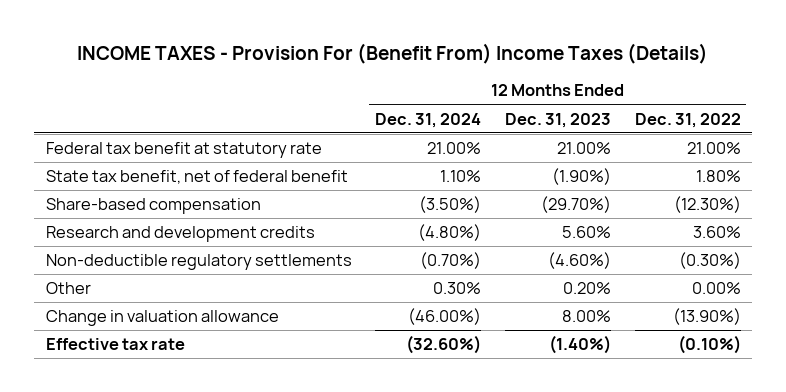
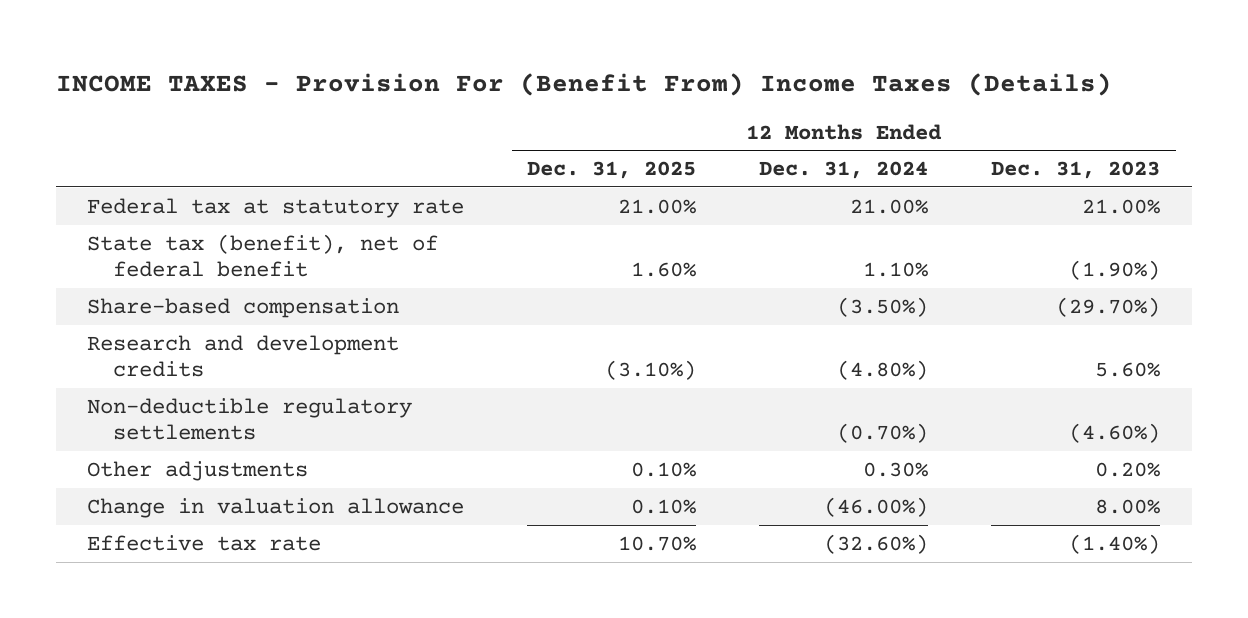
[634,112,741,128] Dec. 31, 2022 -> none
none -> [527,161,697,180] Dec. 31, 2025
[45,142,322,159] Federal tax benefit at statutory rate -> [87,197,465,218] Federal tax at statutory rate
[45,170,348,185] State tax benefit, net of federal benefit -> [87,233,439,278] State tax (benefit), net of federal benefit
[45,282,91,295] Other -> [87,460,309,481] Other adjustments

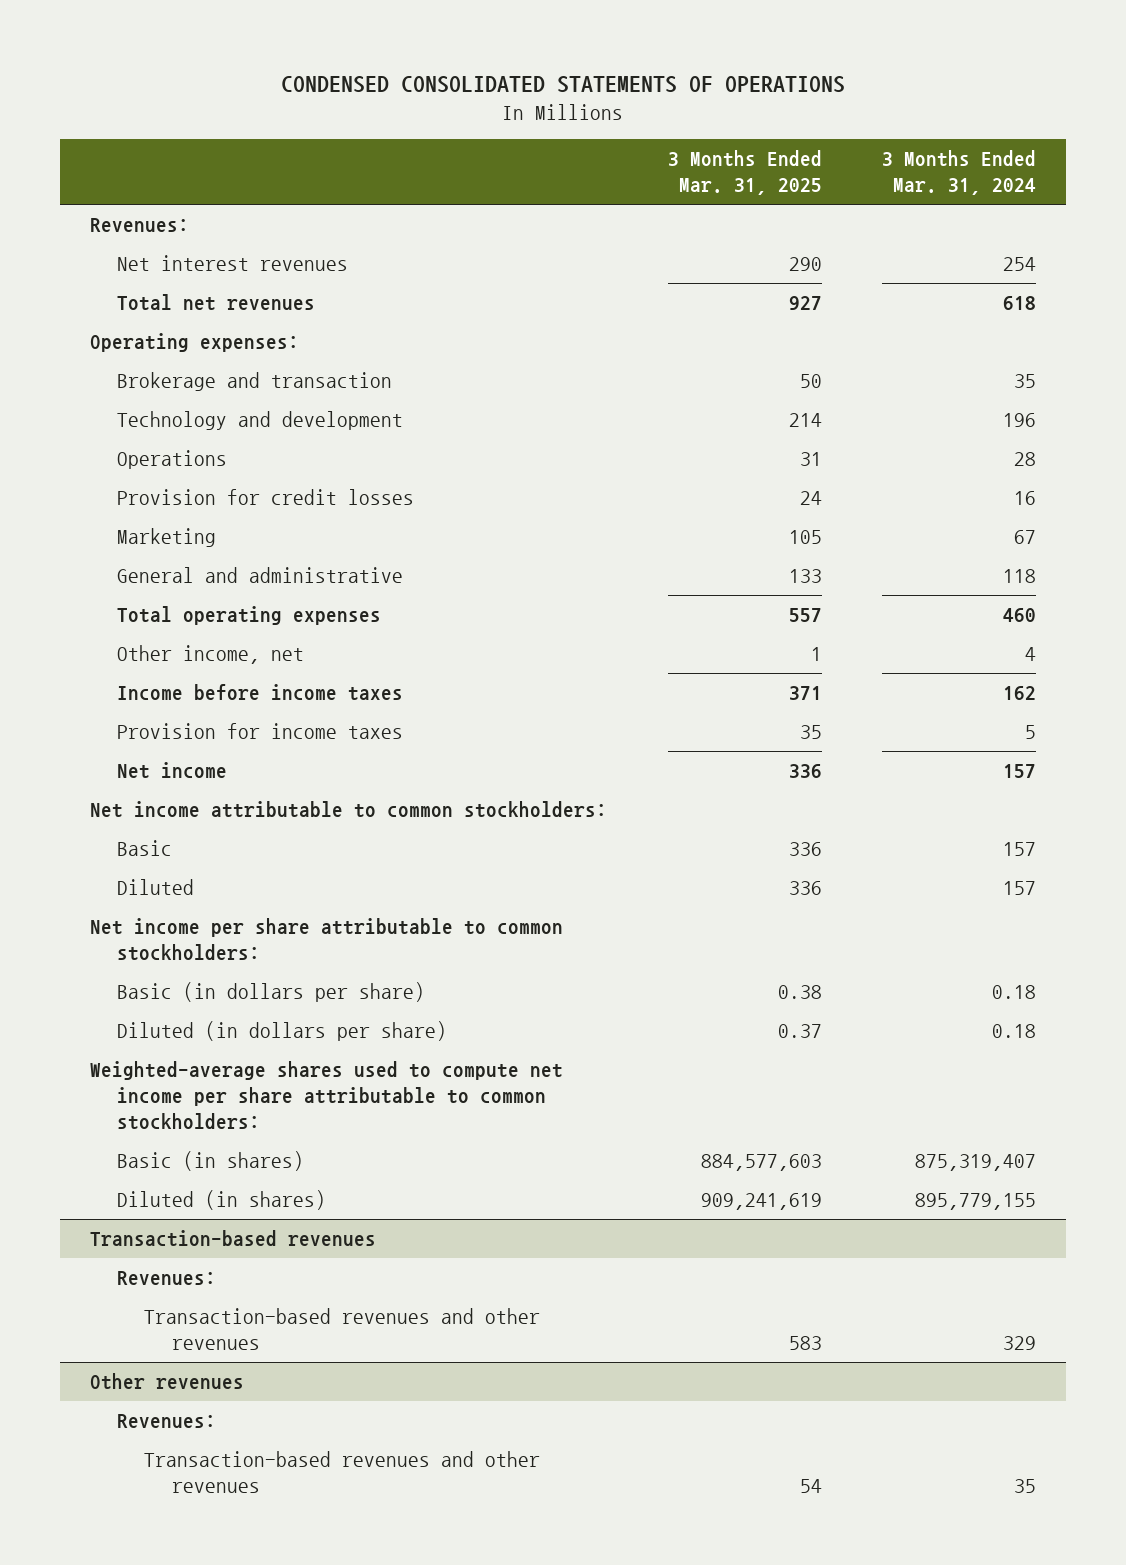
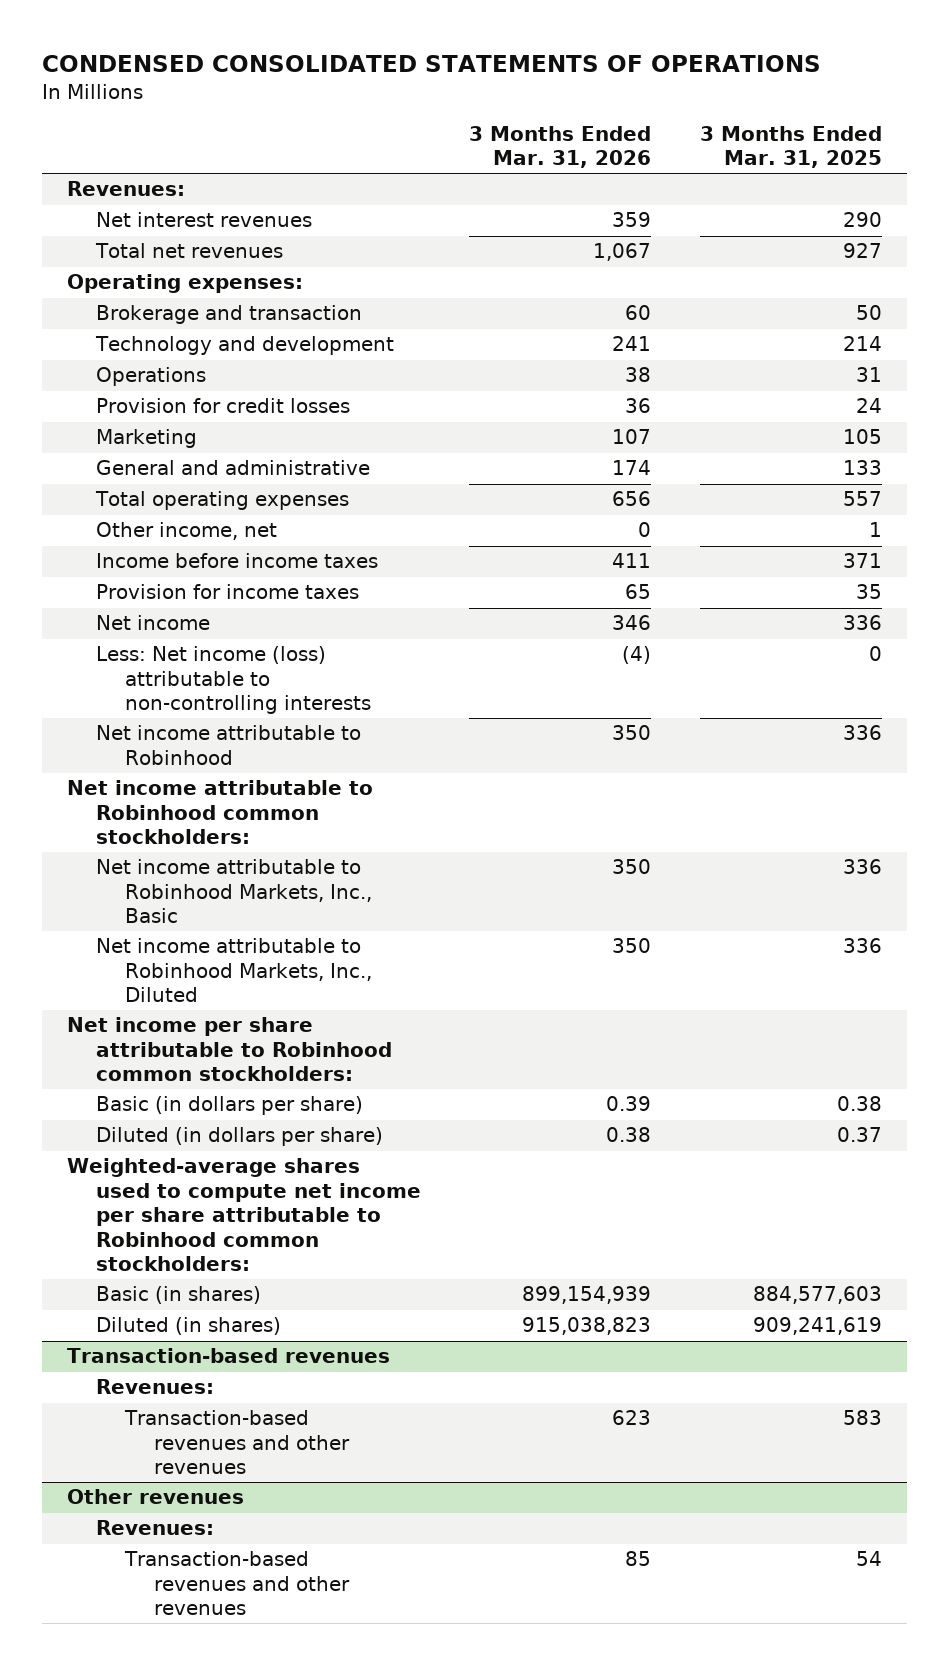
[882,150,1037,195] 3 Months Ended Mar. 31, 2024 -> none
none -> [469,125,652,169] 3 Months Ended Mar. 31, 2026
none -> [95,646,371,715] Less: Net income (loss) attributable to non-controlling interests
none -> [95,725,361,765] Net income attributable to Robinhood
[90,801,608,819] Net income attributable to common stockholders: -> [66,780,373,845] Net income attributable to Robinhood common stockholders:
[117,840,173,857] Basic -> [95,859,372,924] Net income attributable to Robinhood Markets, Inc., Basic
[117,879,195,896] Diluted -> [95,938,372,1003] Net income attributable to Robinhood Markets, Inc., Diluted
[90,918,564,961] Net income per share attributable to common stockholders: -> [66,1017,392,1082] Net income per share attributable to Robinhood common stockholders:
[90,1061,564,1130] Weighted-average shares used to compute net income per share attributable to common stockholders: -> [66,1158,421,1271] Weighted-average shares used to compute net income per share attributable to Robinhood common stockholders:

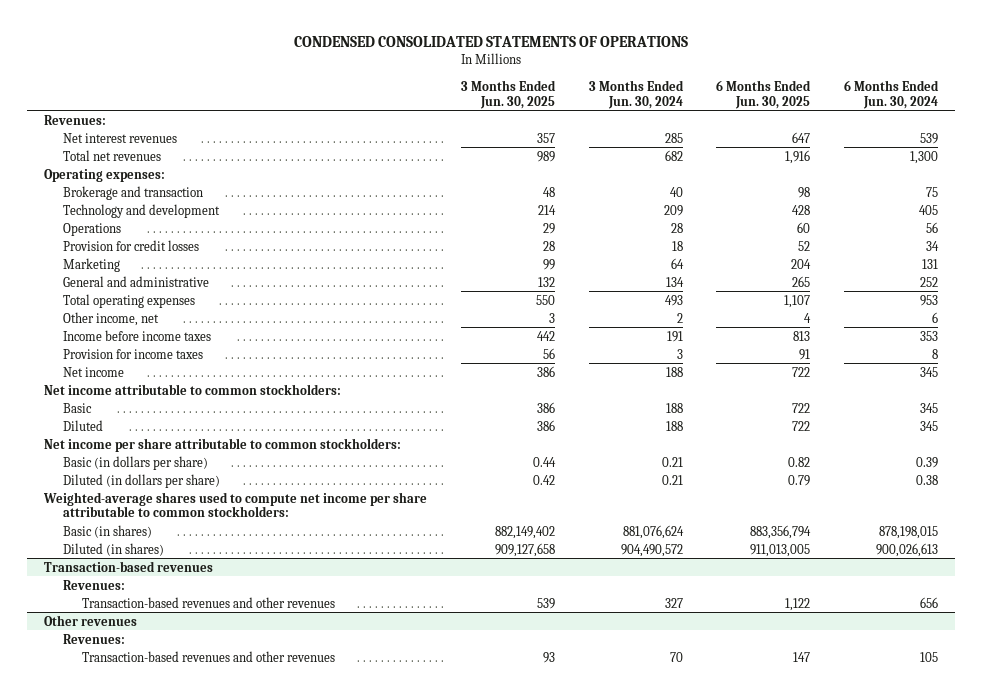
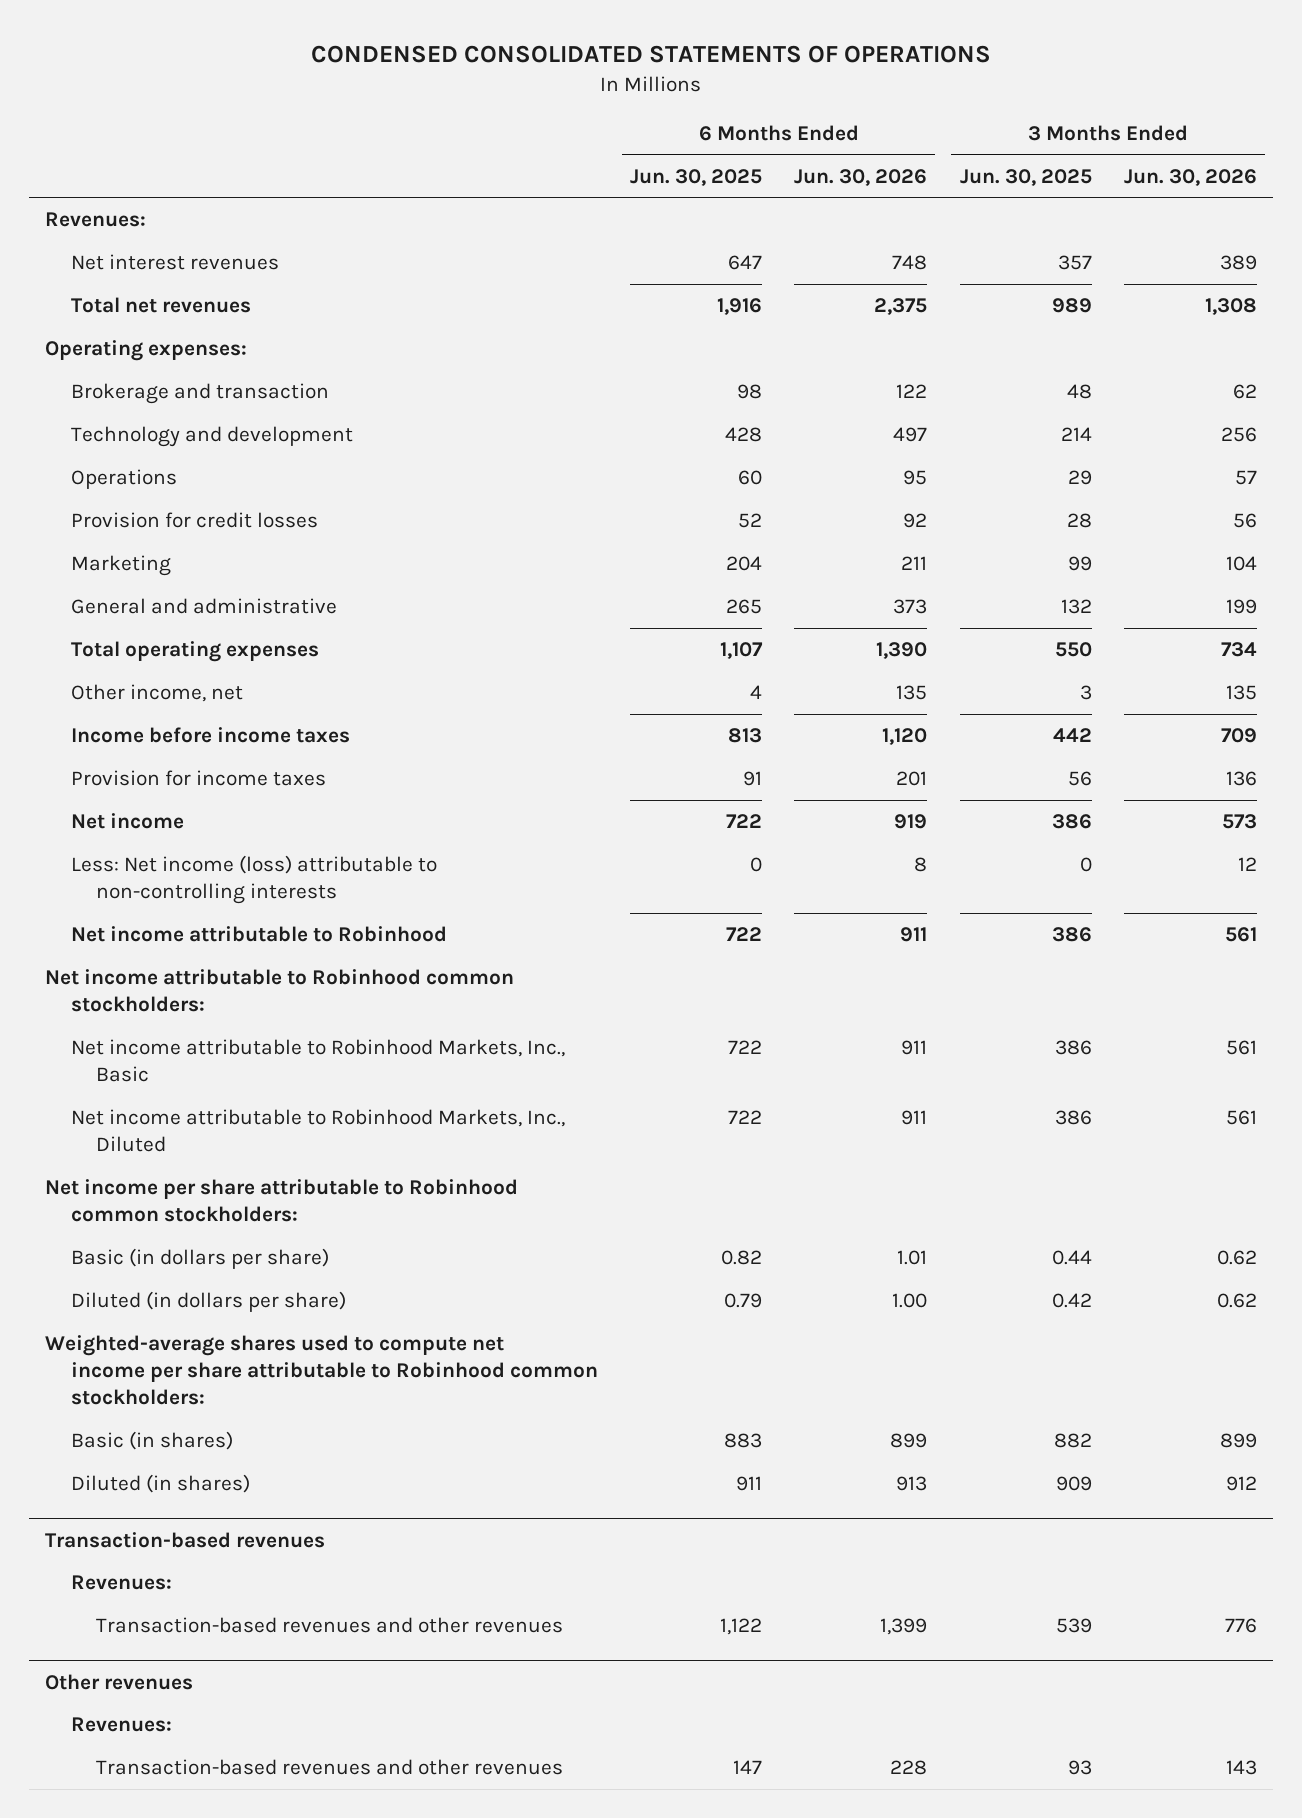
[588,79,684,109] 3 Months Ended Jun. 30, 2024 -> none
[844,79,940,109] 6 Months Ended Jun. 30, 2024 -> none
none -> [794,168,928,186] Jun. 30, 2026
none -> [1123,168,1257,186] Jun. 30, 2026
none -> [70,855,437,905] Less: Net income (loss) attributable to non-controlling interests
none -> [70,926,447,943] Net income attributable to Robinhood
[44,383,342,395] Net income attributable to common stockholders: -> [45,969,515,1013] Net income attributable to Robinhood common stockholders:
[63,402,93,413] Basic -> [70,1039,565,1083] Net income attributable to Robinhood Markets, Inc., Basic
[63,419,104,431] Diluted -> [70,1109,565,1153] Net income attributable to Robinhood Markets, Inc., Diluted
[44,437,402,452] Net income per share attributable to common stockholders: -> [45,1179,519,1223] Net income per share attributable to Robinhood common stockholders:
[43,491,428,518] Weighted-average shares used to compute net income per share attributable to common stockholders: -> [45,1335,598,1406] Weighted-average shares used to compute net income per share attributable to Robinhood common stockholders:
[494,525,555,539] 882,149,402 -> [1053,1433,1092,1449] 882
[750,524,812,539] 883,356,794 -> [724,1433,763,1449] 883
[494,542,555,557] 909,127,658 -> [1055,1476,1092,1492] 909
[750,543,811,557] 911,013,005 -> [736,1476,763,1492] 911

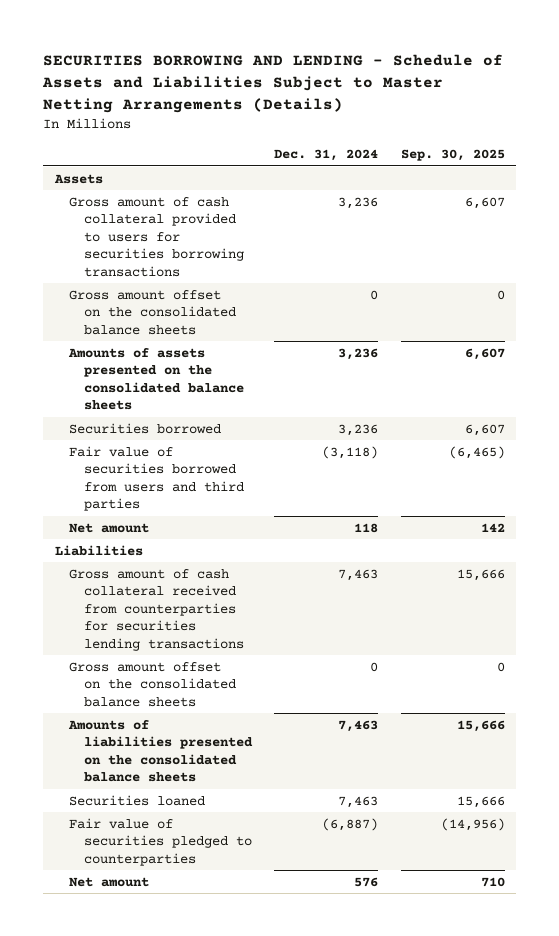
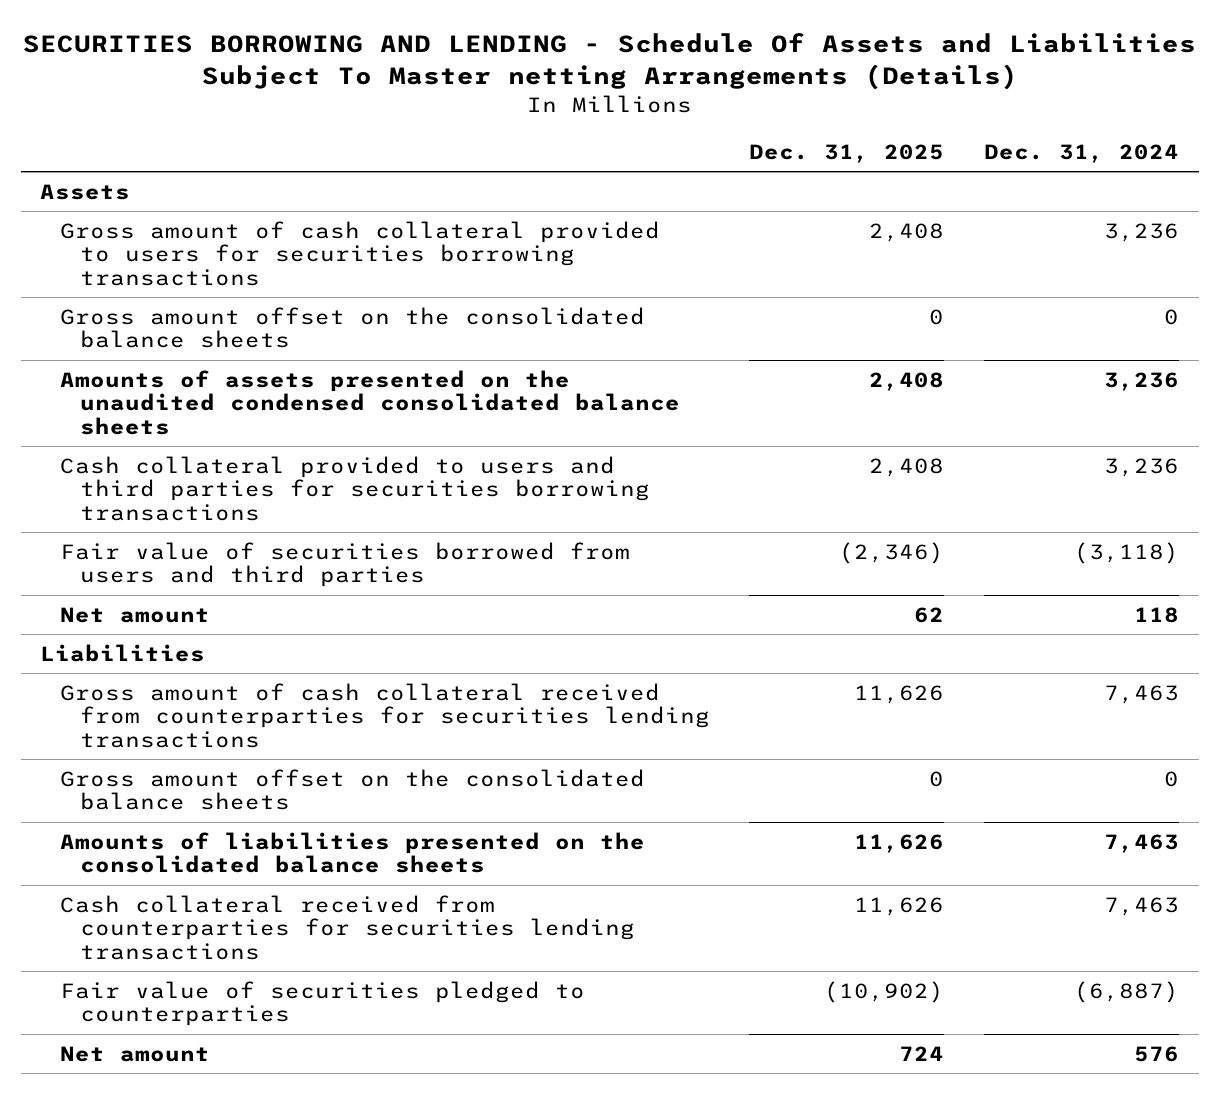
[42,54,504,114] SECURITIES BORROWING AND LENDING - Schedule of Assets and Liabilities Subject to Master Netting Arrangements (Details) -> [22,33,1196,90] SECURITIES BORROWING AND LENDING - Schedule Of Assets and Liabilities Subject To Master netting Arrangements (Details)
[400,149,505,162] Sep. 30, 2025 -> none
none -> [749,143,945,163] Dec. 31, 2025
[68,347,245,411] Amounts of assets presented on the consolidated balance sheets -> [60,369,680,435] Amounts of assets presented on the unaudited condensed consolidated balance sheets
[69,422,222,434] Securities borrowed -> [60,455,650,521] Cash collateral provided to users and third parties for securities borrowing transactions
[69,794,206,806] Securities loaned -> [60,894,635,960] Cash collateral received from counterparties for securities lending transactions

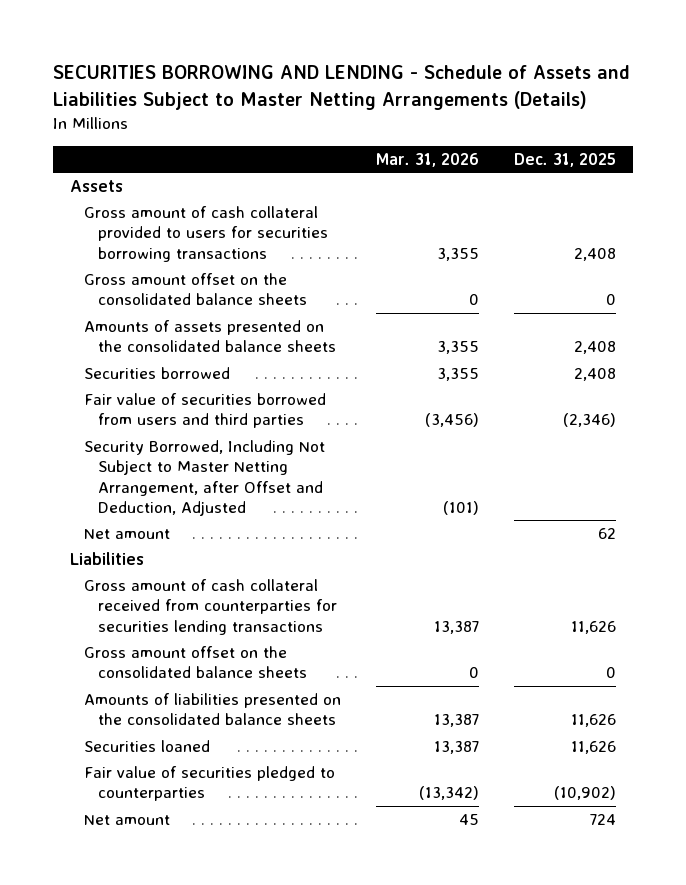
[22,33,1196,90] SECURITIES BORROWING AND LENDING - Schedule Of Assets and Liabilities Subject To Master netting Arrangements (Details) -> [52,65,630,110] SECURITIES BORROWING AND LENDING - Schedule of Assets and Liabilities Subject to Master Netting Arrangements (Details)
[984,143,1180,163] Dec. 31, 2024 -> none
none -> [375,153,479,168] Mar. 31, 2026
[60,369,680,435] Amounts of assets presented on the unaudited condensed consolidated balance sheets -> [83,319,336,353] Amounts of assets presented on the consolidated balance sheets
[60,455,650,521] Cash collateral provided to users and third parties for securities borrowing transactions -> [83,366,230,379] Securities borrowed
none -> [83,439,325,516] Security Borrowed, Including Not Subject to Master Netting Arrangement, after Offset and Deduction, Adjusted
[60,894,635,960] Cash collateral received from counterparties for securities lending transactions -> [83,739,210,752] Securities loaned

